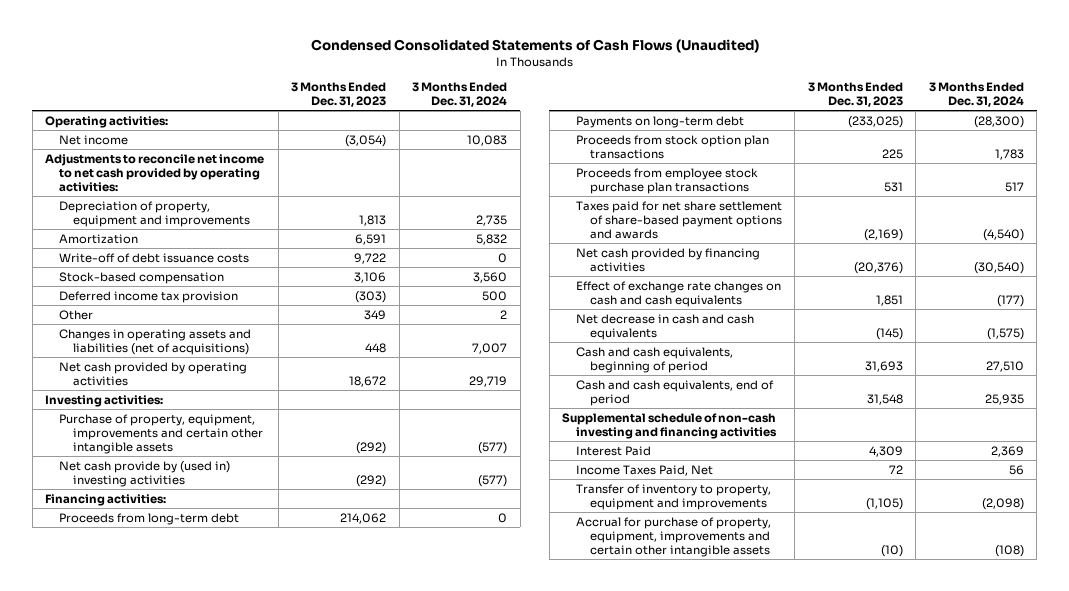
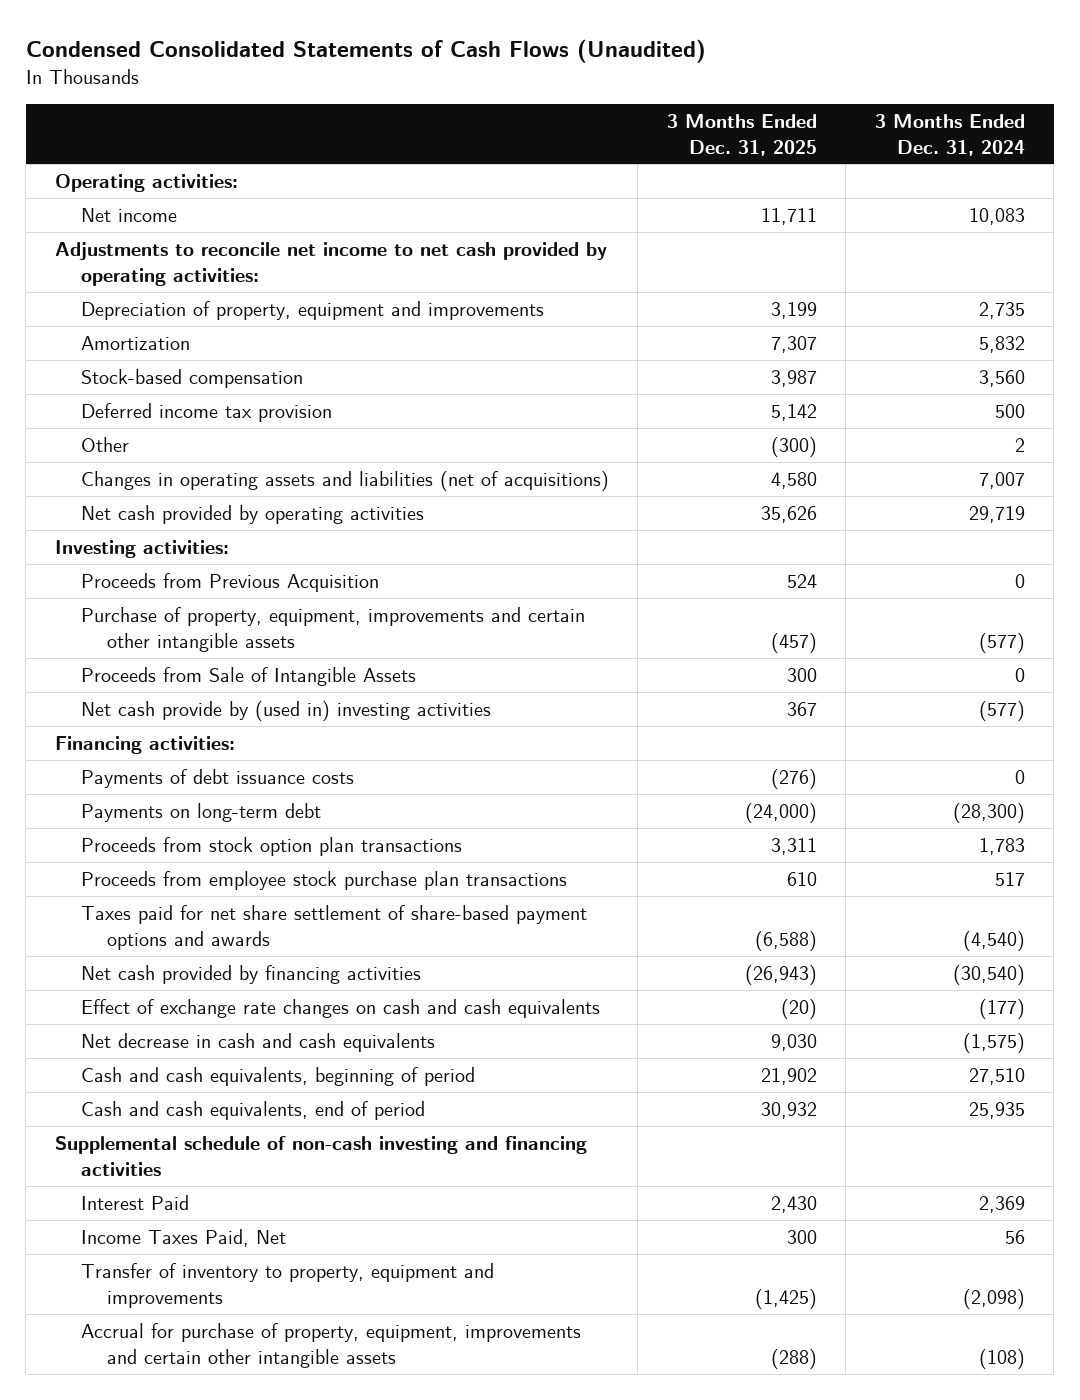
[291,81,387,108] 3 Months Ended Dec. 31, 2023 -> none
none -> [666,113,817,156] 3 Months Ended Dec. 31, 2025
[59,252,250,263] Write-off of debt issuance costs -> none
none -> [80,572,379,592] Proceeds from Previous Acquisition
none -> [80,666,416,686] Proceeds from Sale of Intangible Assets
[59,512,240,525] Proceeds from long-term debt -> none
none -> [80,768,354,788] Payments of debt issuance costs

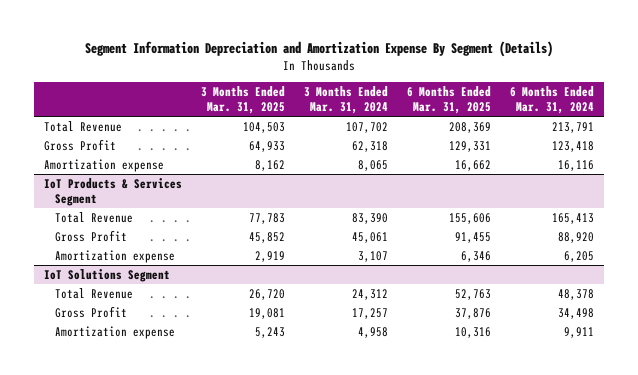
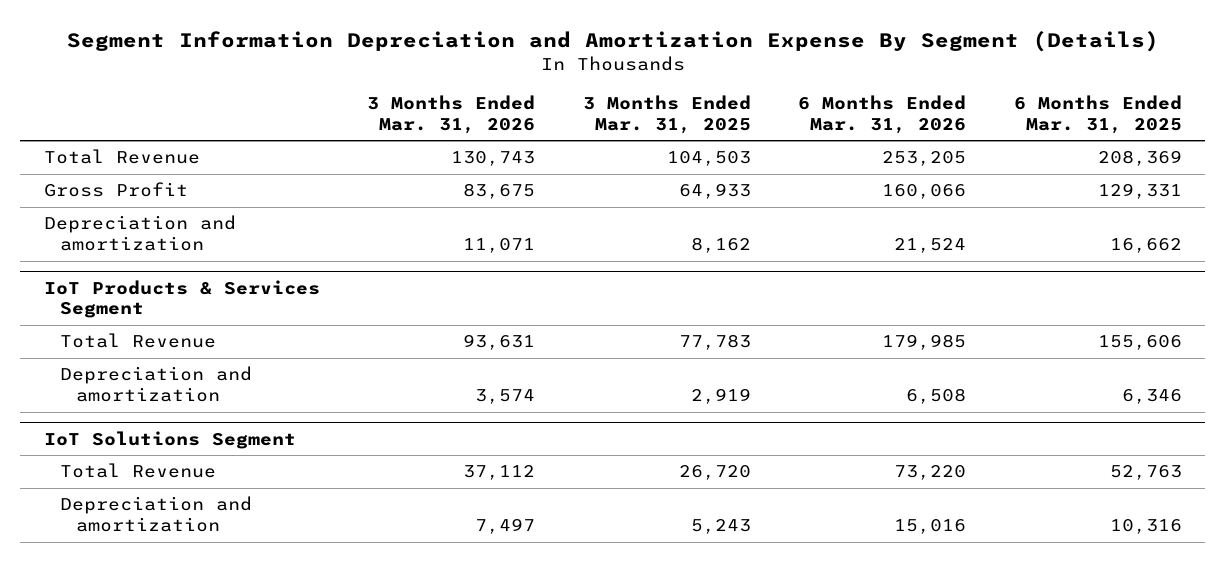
[303,86,388,114] 3 Months Ended Mar. 31, 2024 -> none
[510,86,595,114] 6 Months Ended Mar. 31, 2024 -> none
none -> [367,94,536,134] 3 Months Ended Mar. 31, 2026
none -> [798,94,967,134] 6 Months Ended Mar. 31, 2026
[43,159,164,173] Amortization expense -> [43,215,236,252] Depreciation and amortization
[54,230,127,243] Gross Profit -> none
[54,250,175,264] Amortization expense -> [59,366,252,403] Depreciation and amortization
[54,306,127,319] Gross Profit -> none
[54,326,175,340] Amortization expense -> [59,496,252,533] Depreciation and amortization

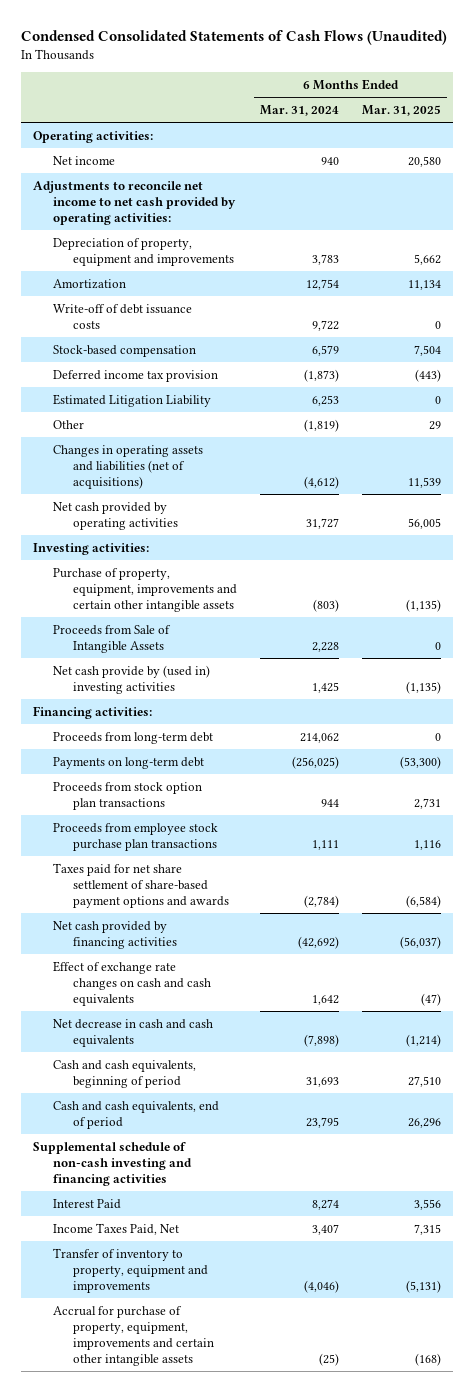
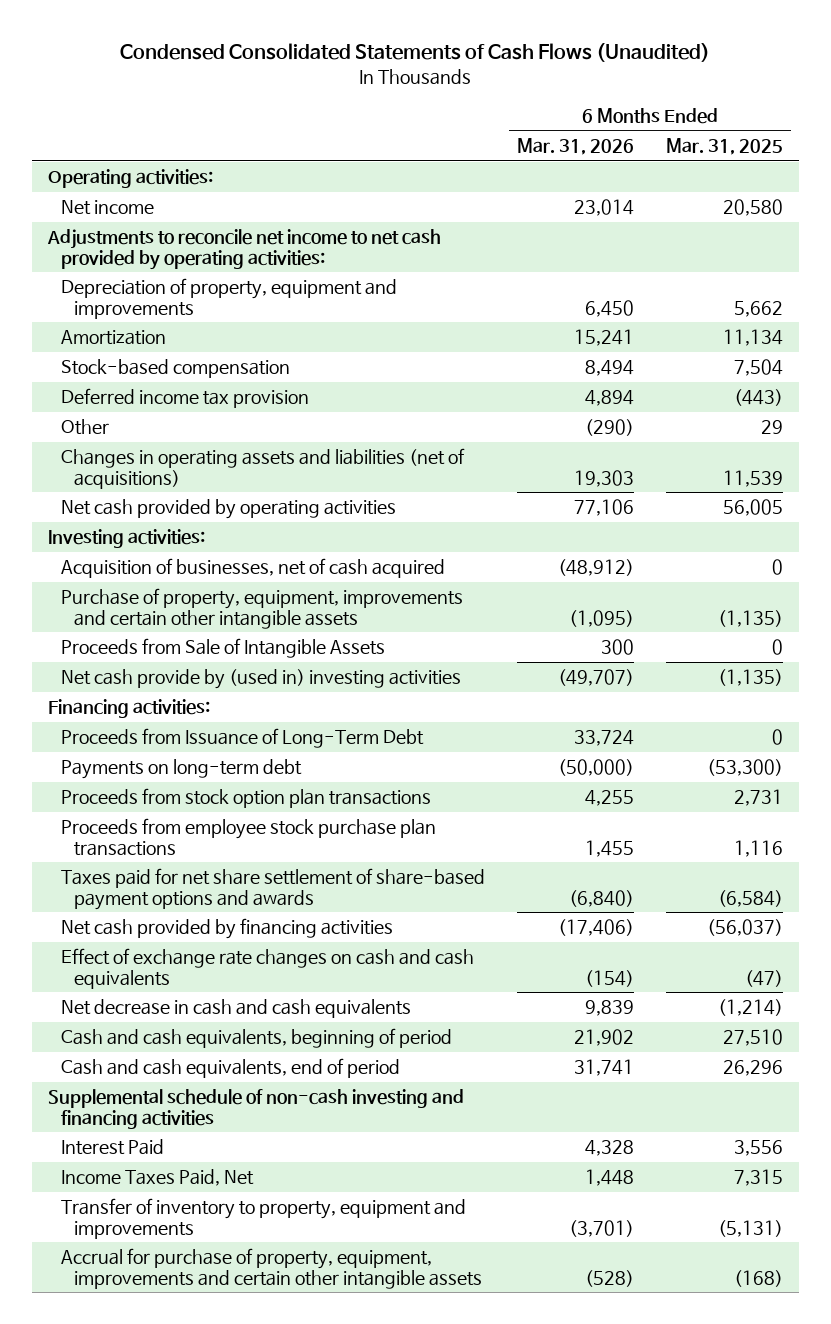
[259,105,339,117] Mar. 31, 2024 -> none
none -> [516,137,634,155] Mar. 31, 2026
[52,303,192,329] Write-off of debt issuance costs -> none
[52,393,211,407] Estimated Litigation Liability -> none
none -> [61,558,446,579] Acquisition of businesses, net of cash acquired
[52,731,213,744] Proceeds from long-term debt -> [61,728,425,749] Proceeds from Issuance of Long-Term Debt

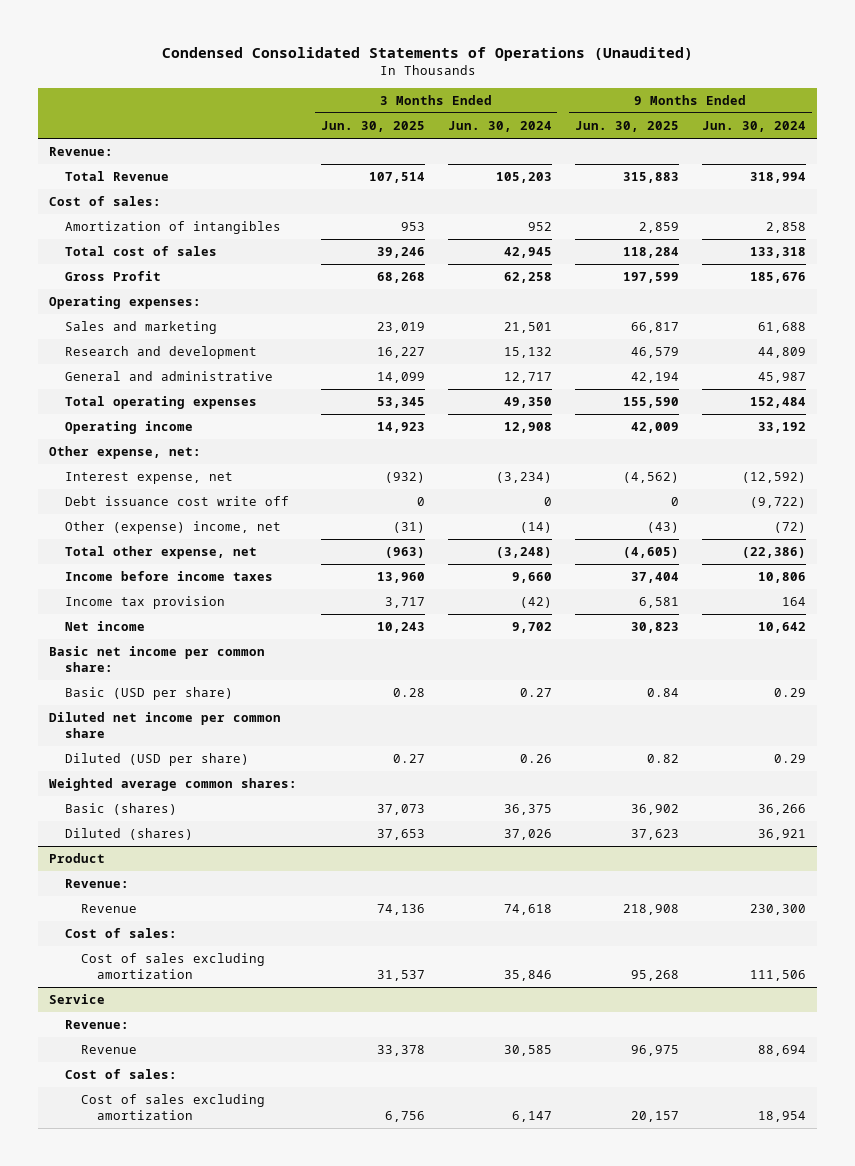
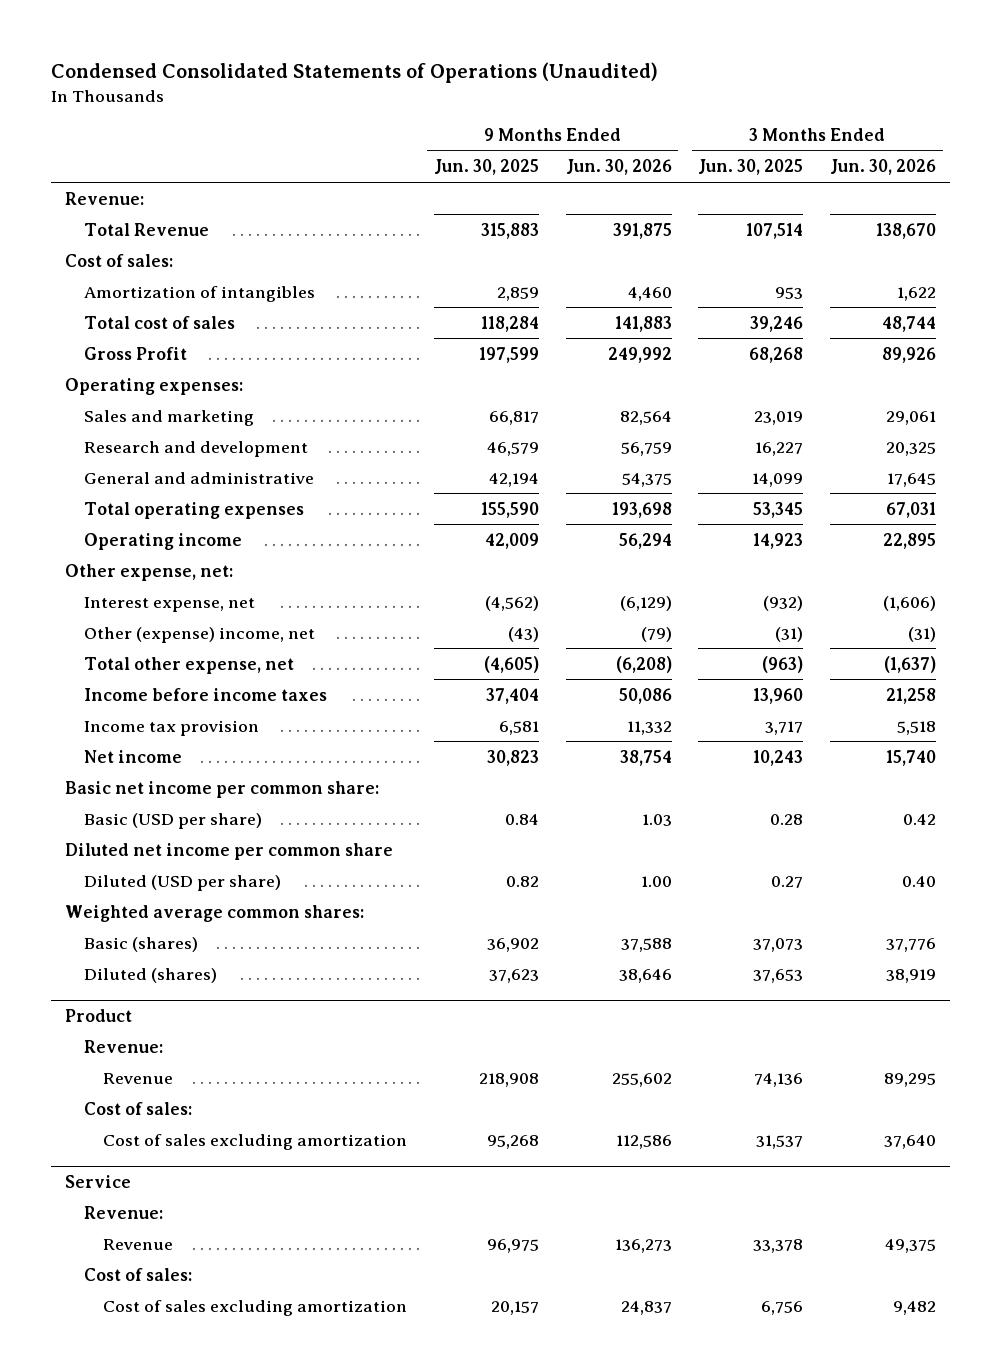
[447,121,552,133] Jun. 30, 2024 -> none
[701,121,806,133] Jun. 30, 2024 -> none
none -> [565,159,672,176] Jun. 30, 2026
none -> [830,159,937,176] Jun. 30, 2026
[65,496,290,507] Debt issuance cost write off -> none

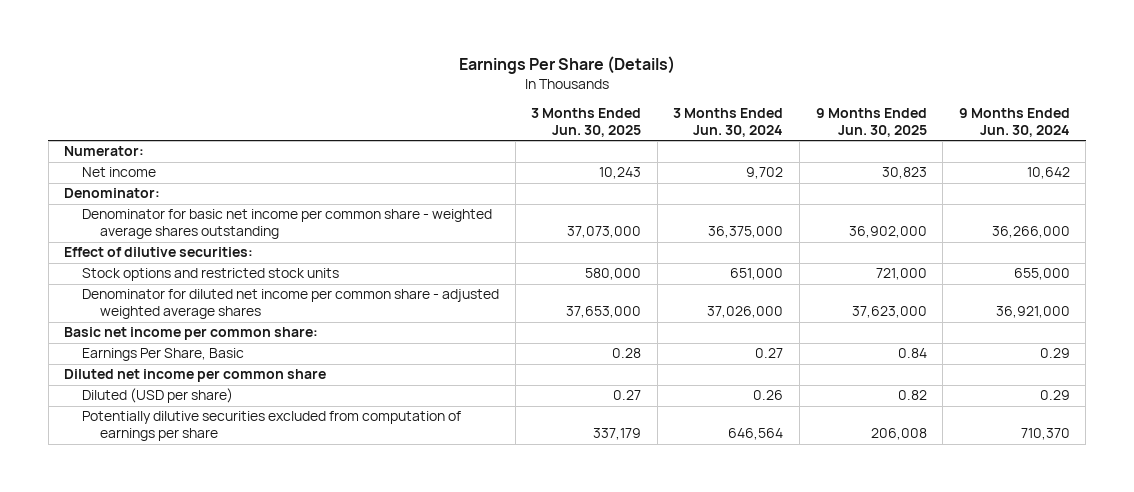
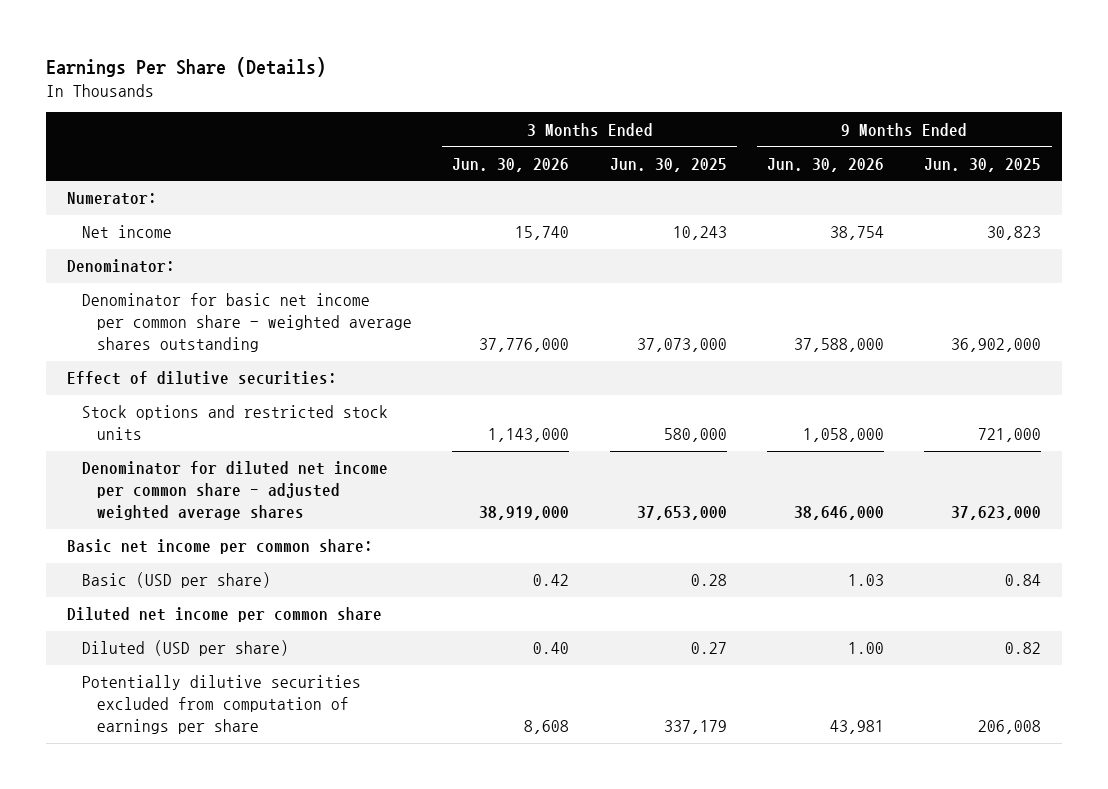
[673,107,784,137] 3 Months Ended Jun. 30, 2024 -> none
[958,107,1070,137] 9 Months Ended Jun. 30, 2024 -> none
none -> [452,157,570,172] Jun. 30, 2026
none -> [767,157,885,172] Jun. 30, 2026
[82,348,245,362] Earnings Per Share, Basic -> [81,572,271,589] Basic (USD per share)

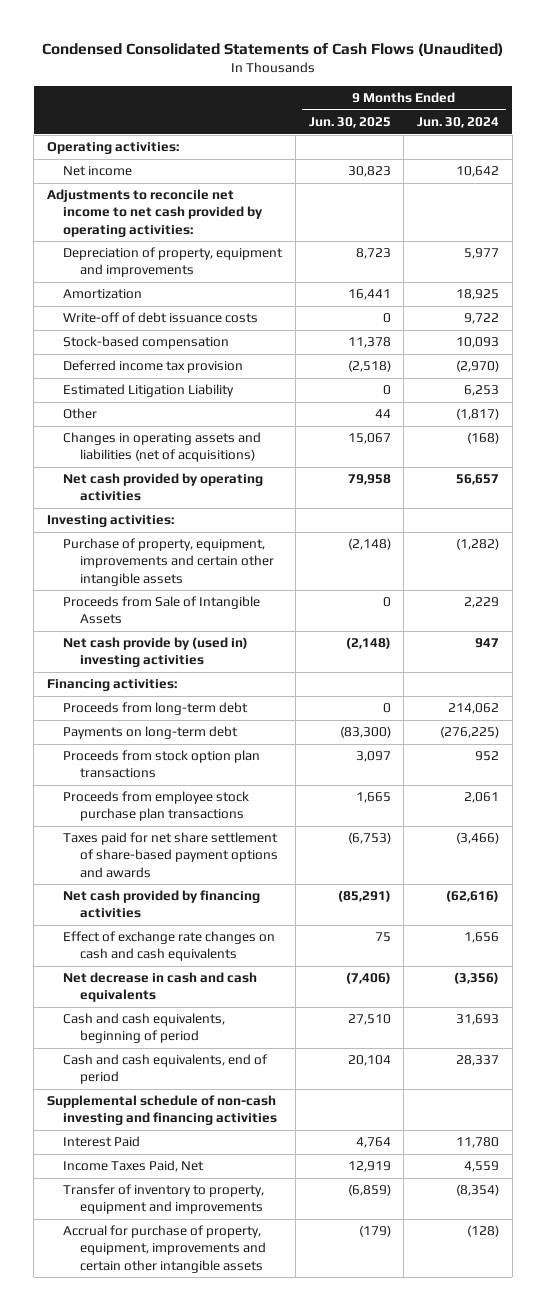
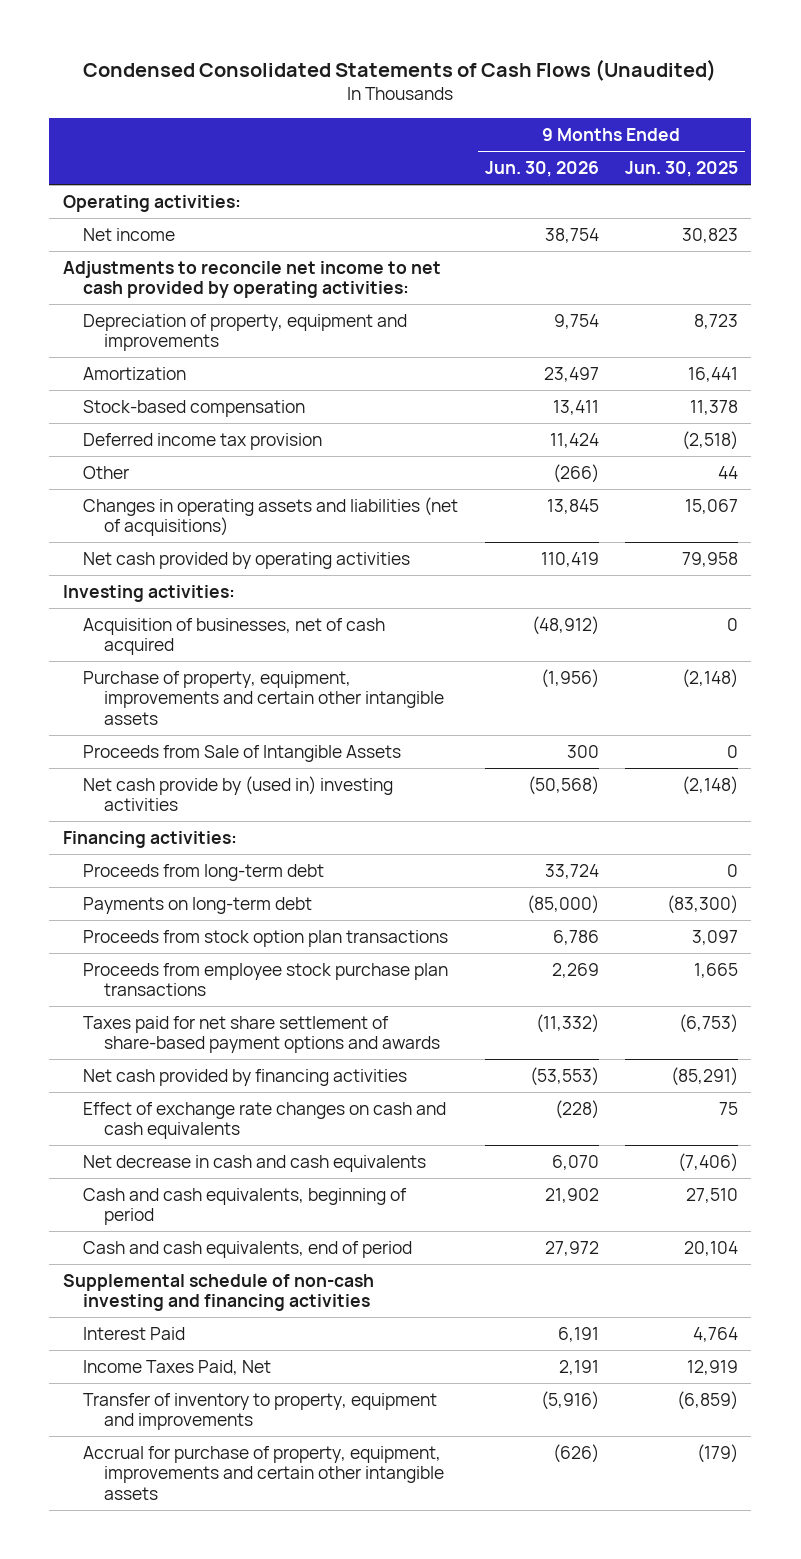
[417,116,500,128] Jun. 30, 2024 -> none
none -> [484,161,599,178] Jun. 30, 2026
[63,312,259,324] Write-off of debt issuance costs -> none
[63,384,235,398] Estimated Litigation Liability -> none
none -> [83,617,386,656] Acquisition of businesses, net of cash acquired

